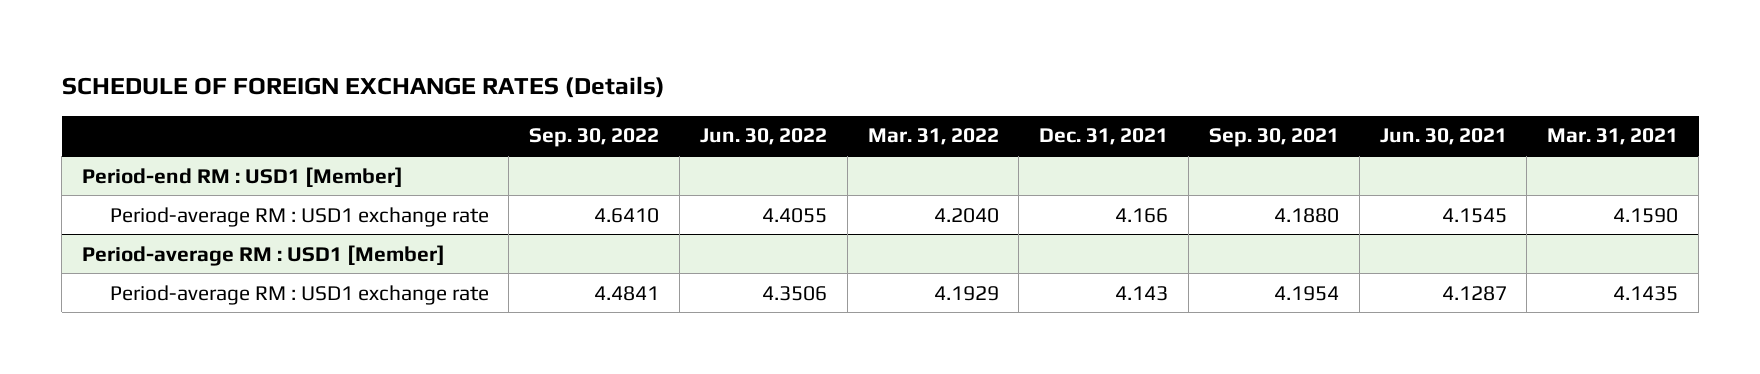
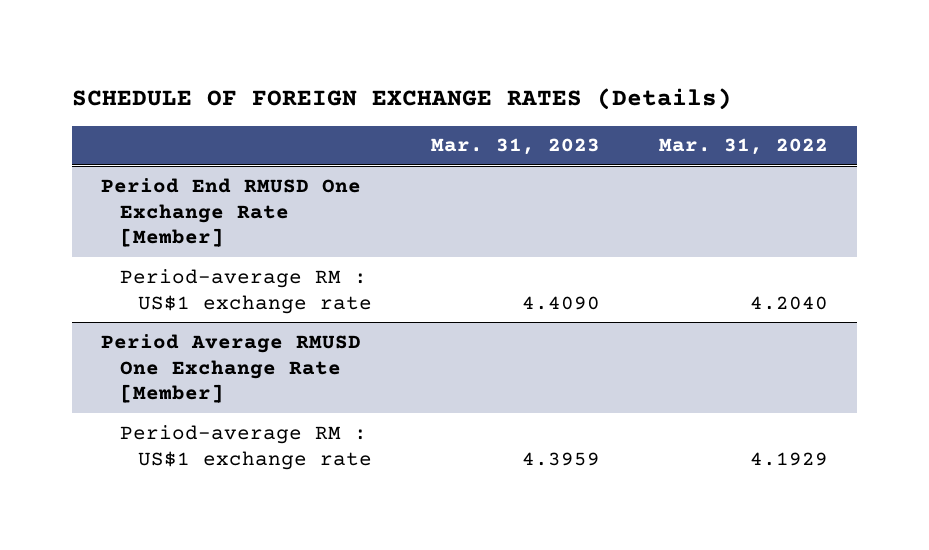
[529,128,660,148] Sep. 30, 2022 -> none
[699,128,827,146] Jun. 30, 2022 -> none
[1039,128,1169,146] Dec. 31, 2021 -> none
[1208,128,1339,148] Sep. 30, 2021 -> none
[1379,128,1507,146] Jun. 30, 2021 -> none
[1547,128,1679,146] Mar. 31, 2021 -> none
none -> [430,138,600,156] Mar. 31, 2023
[81,166,403,187] Period-end RM : USD1 [Member] -> [101,177,362,248] Period End RMUSD One Exchange Rate [Member]
[109,206,489,227] Period-average RM : USD1 exchange rate -> [119,268,373,314] Period-average RM : US$1 exchange rate
[81,244,445,266] Period-average RM : USD1 [Member] -> [101,333,362,404] Period Average RMUSD One Exchange Rate [Member]
[109,284,489,305] Period-average RM : USD1 exchange rate -> [119,424,373,470] Period-average RM : US$1 exchange rate

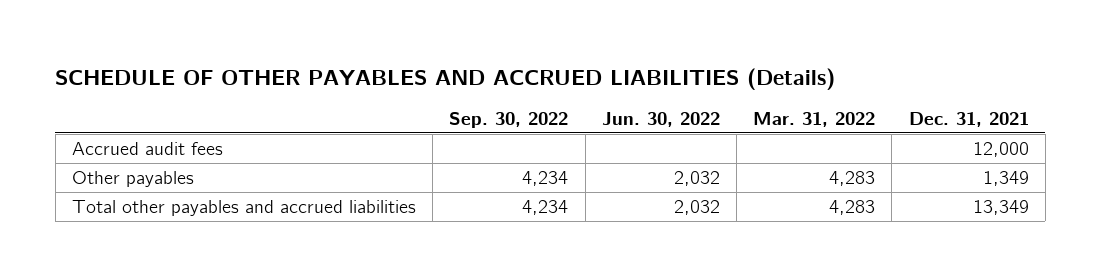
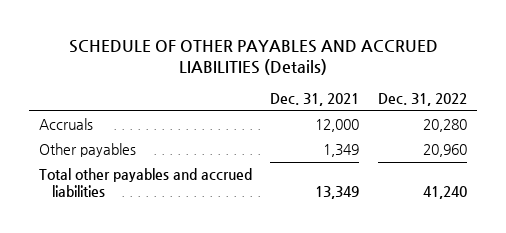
[449,111,569,128] Sep. 30, 2022 -> none
[601,111,720,127] Jun. 30, 2022 -> none
[753,111,876,127] Mar. 31, 2022 -> none
none -> [378,93,468,107] Dec. 31, 2022
[72,142,224,156] Accrued audit fees -> none
none -> [38,118,93,131] Accruals

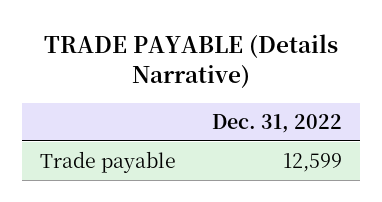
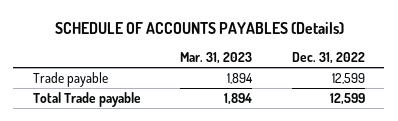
[43,33,338,89] TRADE PAYABLE (Details Narrative) -> [54,21,344,34] SCHEDULE OF ACCOUNTS PAYABLES (Details)
none -> [180,52,253,65] Mar. 31, 2023
none -> [32,91,141,107] Total Trade payable

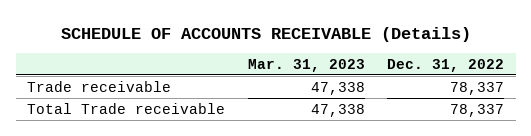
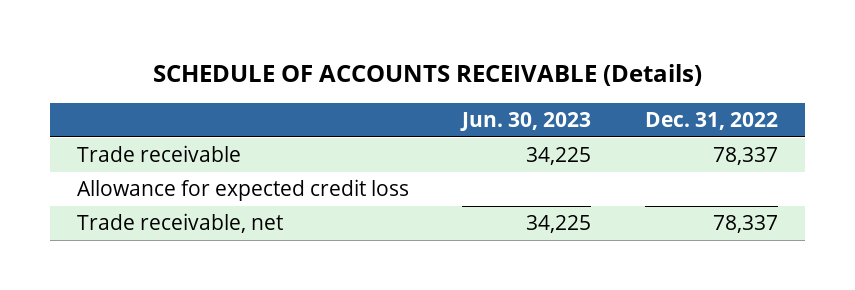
[247,58,365,72] Mar. 31, 2023 -> none
none -> [460,112,592,132] Jun. 30, 2023
none -> [76,179,409,202] Allowance for expected credit loss
[27,102,226,114] Total Trade receivable -> [76,213,283,234] Trade receivable, net

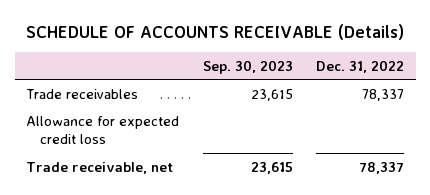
[460,112,592,132] Jun. 30, 2023 -> none
none -> [202,59,293,74] Sep. 30, 2023
[76,145,241,163] Trade receivable -> [26,88,139,99] Trade receivables

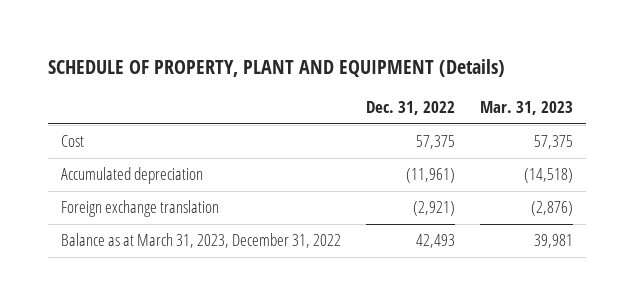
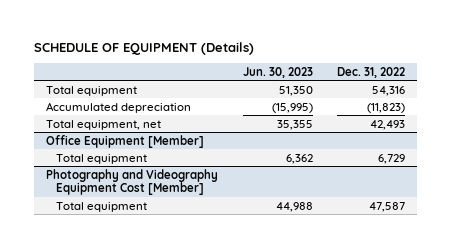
[47,59,505,78] SCHEDULE OF PROPERTY, PLANT AND EQUIPMENT (Details) -> [34,41,255,55] SCHEDULE OF EQUIPMENT (Details)
[480,101,574,116] Mar. 31, 2023 -> none
none -> [242,66,313,78] Jun. 30, 2023
[60,135,84,148] Cost -> none
[60,200,219,218] Foreign exchange translation -> none
none -> [46,85,138,96] Total equipment
[405,168,455,184] (11,961) -> [366,102,405,113] (11,823)
[60,233,341,249] Balance as at March 31, 2023, December 31, 2022 -> [46,119,162,130] Total equipment, net
none -> [46,134,205,148] Office Equipment [Member]
none -> [56,153,148,164] Total equipment
none -> [46,168,219,195] Photography and Videography Equipment Cost [Member]
none -> [56,201,148,212] Total equipment

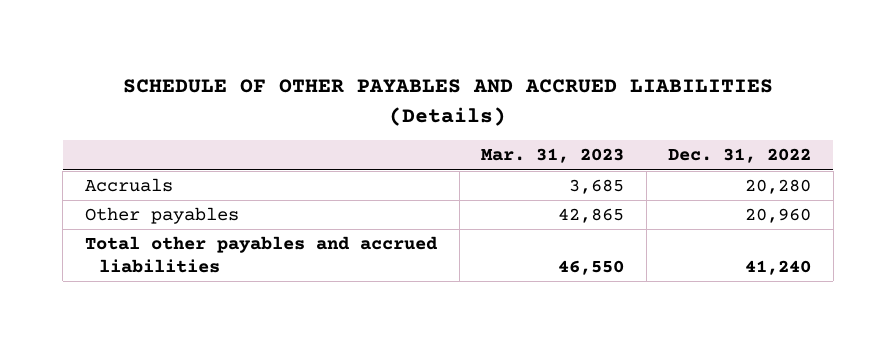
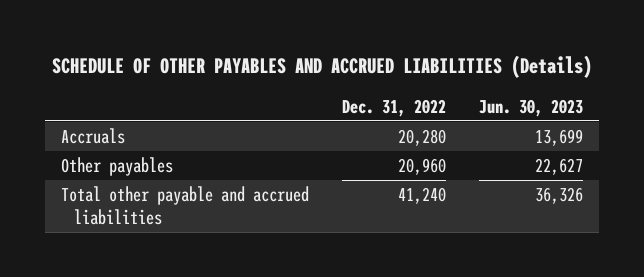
[481,148,625,164] Mar. 31, 2023 -> none
none -> [478,98,583,117] Jun. 30, 2023
[85,236,439,273] Total other payables and accrued liabilities -> [61,185,310,225] Total other payable and accrued liabilities

